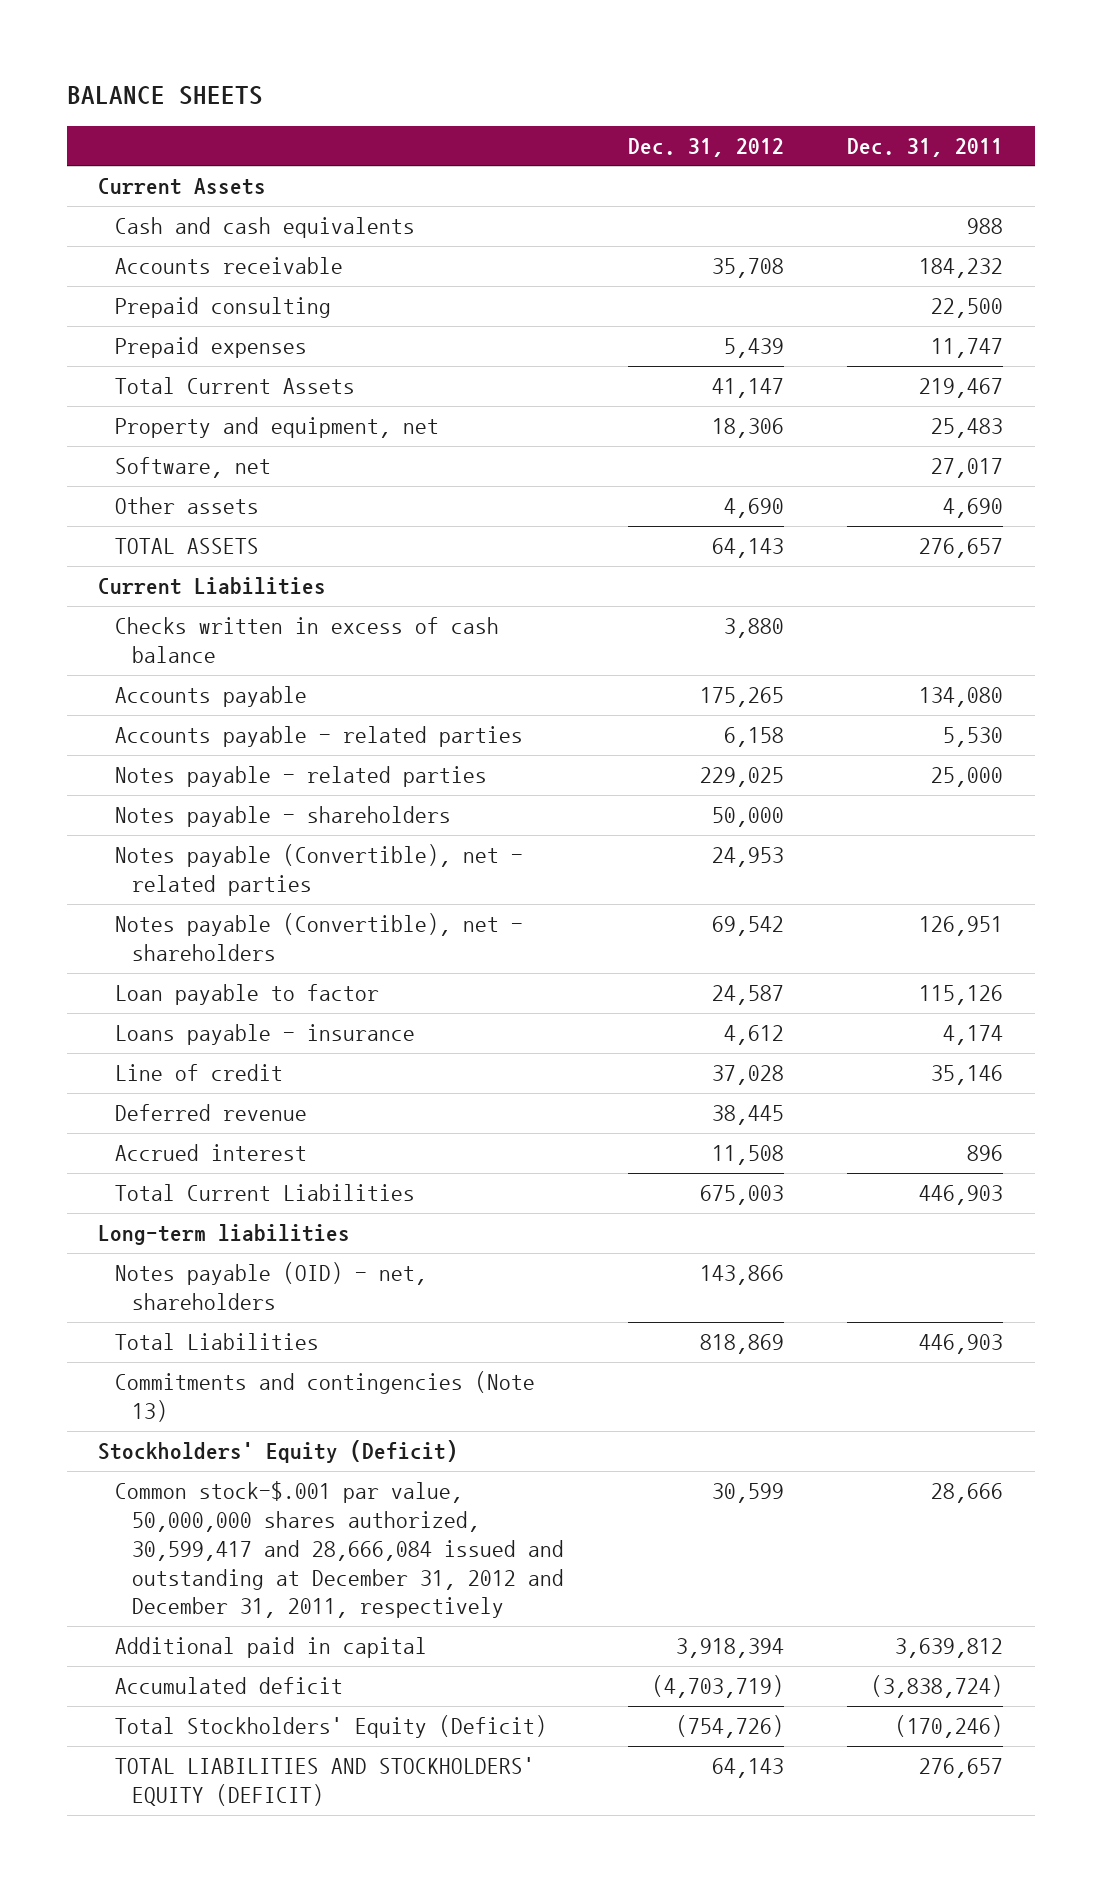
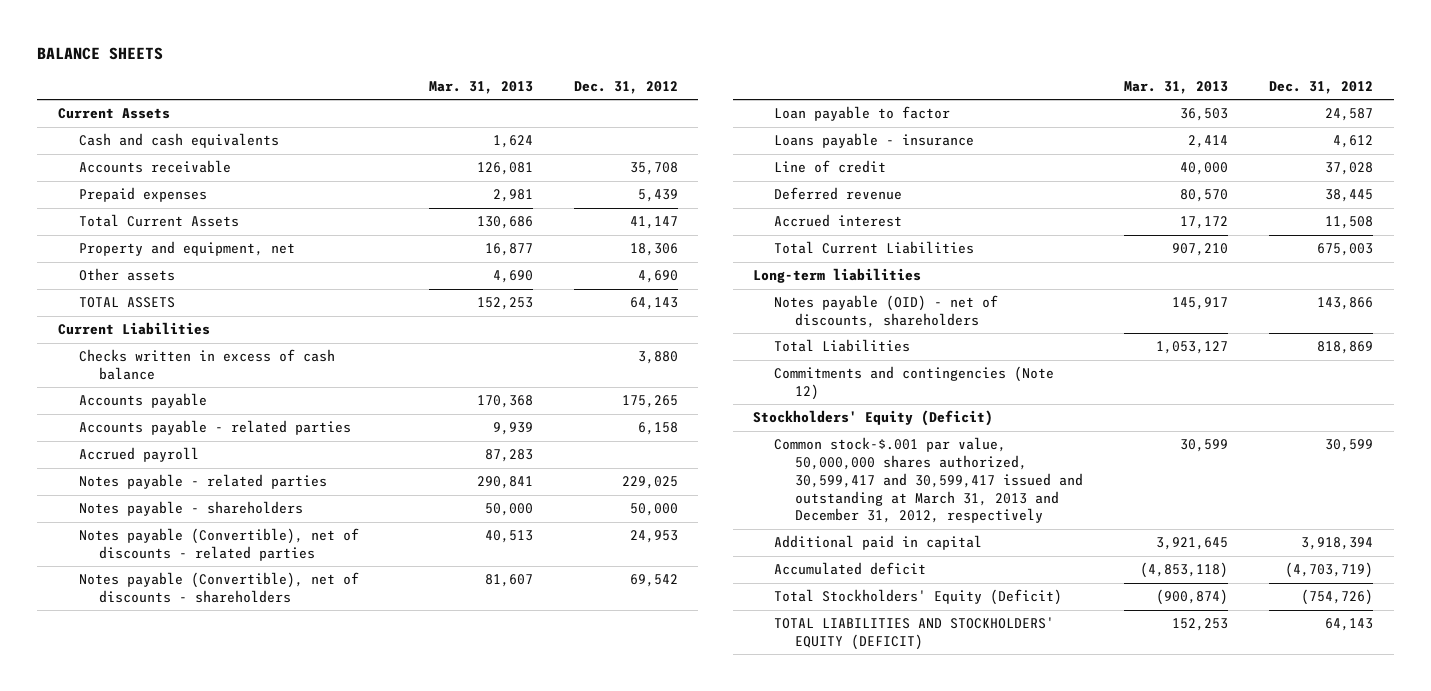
[847,137,1004,157] Dec. 31, 2011 -> none
none -> [428,80,533,94] Mar. 31, 2013
[115,297,332,319] Prepaid consulting -> none
[115,457,272,479] Software, net -> none
none -> [78,447,199,463] Accrued payroll
[115,844,524,897] Notes payable (Convertible), net - related parties -> [78,528,359,561] Notes payable (Convertible), net of discounts - related parties
[115,913,524,962] Notes payable (Convertible), net - shareholders -> [78,572,359,603] Notes payable (Convertible), net of discounts - shareholders
[115,1262,428,1311] Notes payable (OID) - net, shareholders -> [774,295,999,328] Notes payable (OID) - net of discounts, shareholders
[115,1371,536,1423] Commitments and contingencies (Note 13) -> [774,366,1055,400] Commitments and contingencies (Note 12)
[115,1481,565,1619] Common stock-$.001 par value, 50,000,000 shares authorized, 30,599,417 and 28,666,084 issued and outstanding at December 31, 2012 and December 31, 2011, respectively -> [774,437,1083,524] Common stock-$.001 par value, 50,000,000 shares authorized, 30,599,417 and 30,599,417 issued and outstanding at March 31, 2013 and December 31, 2012, respectively

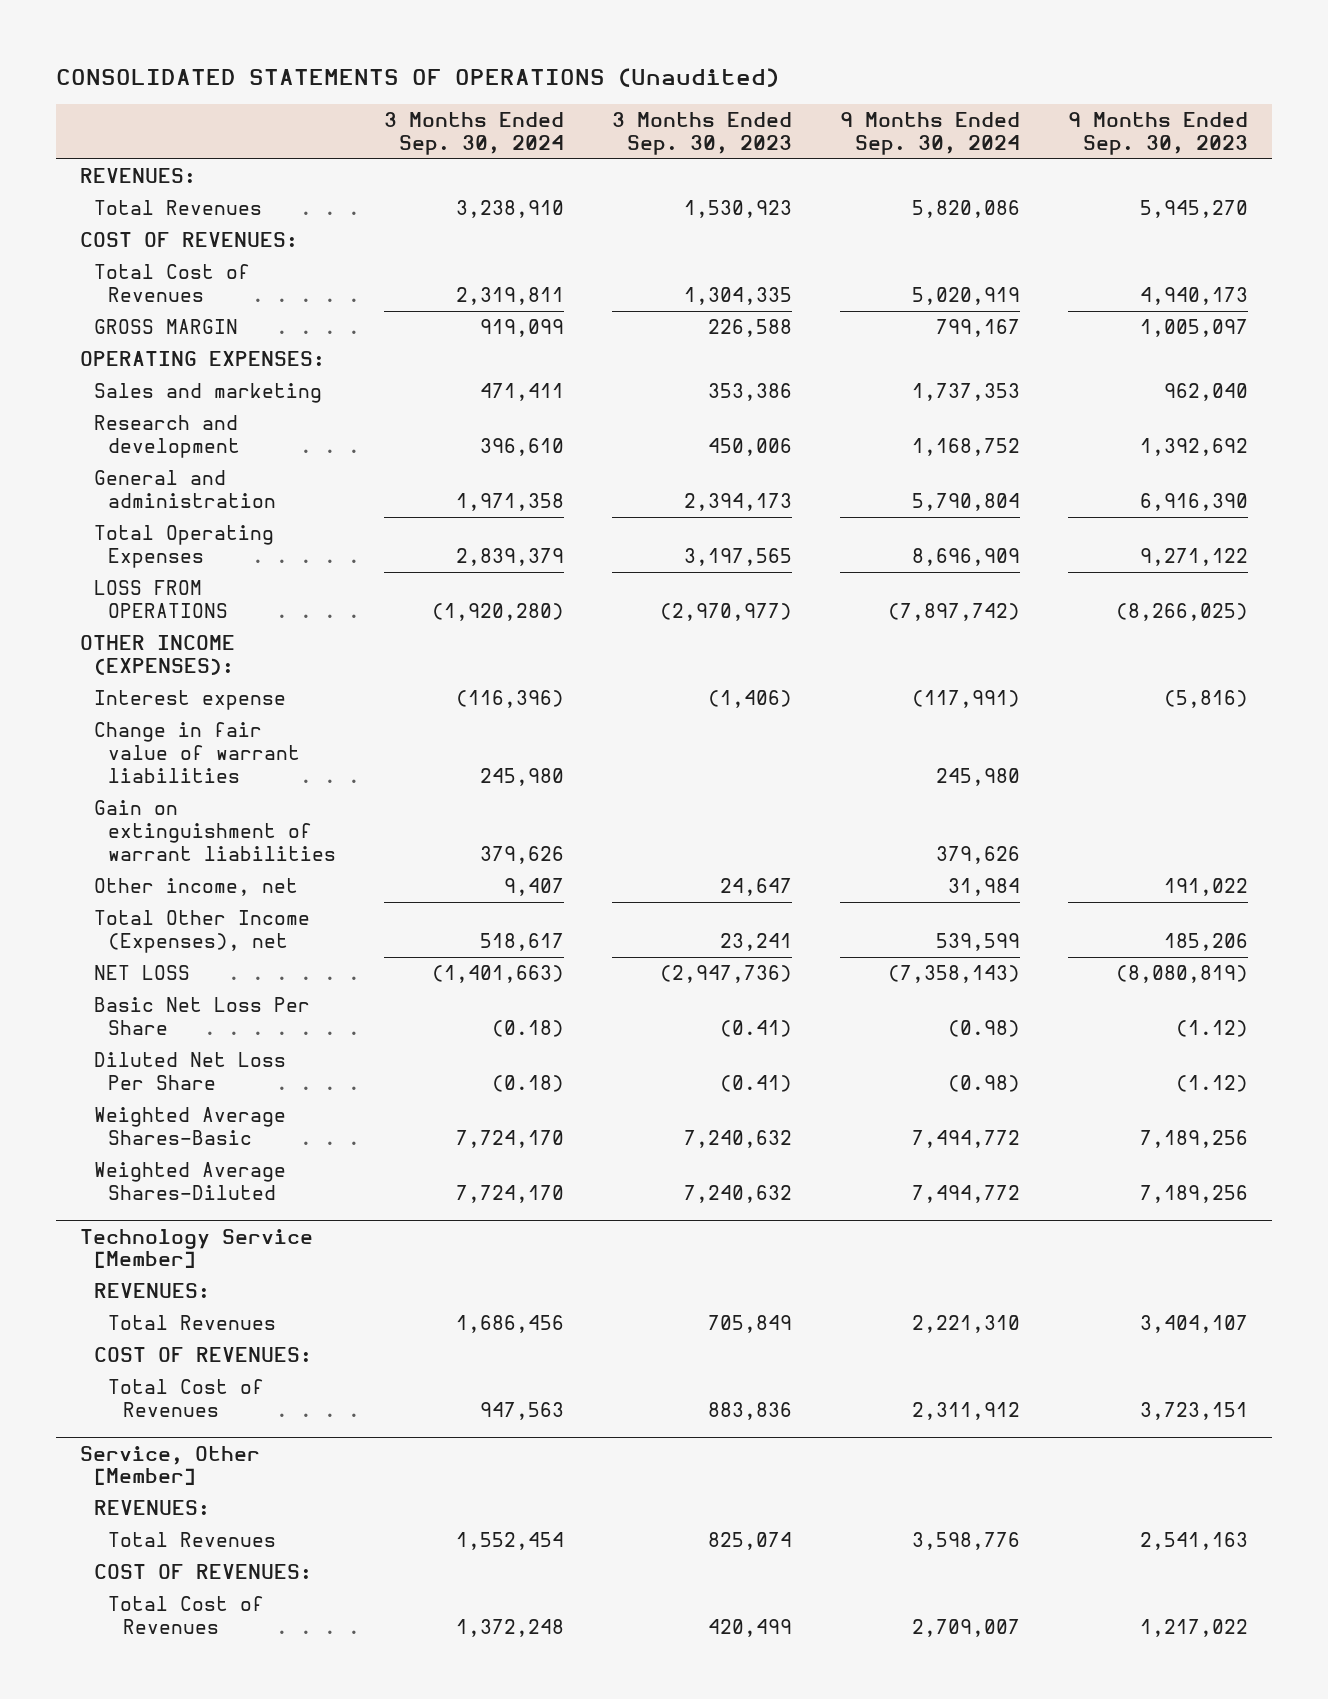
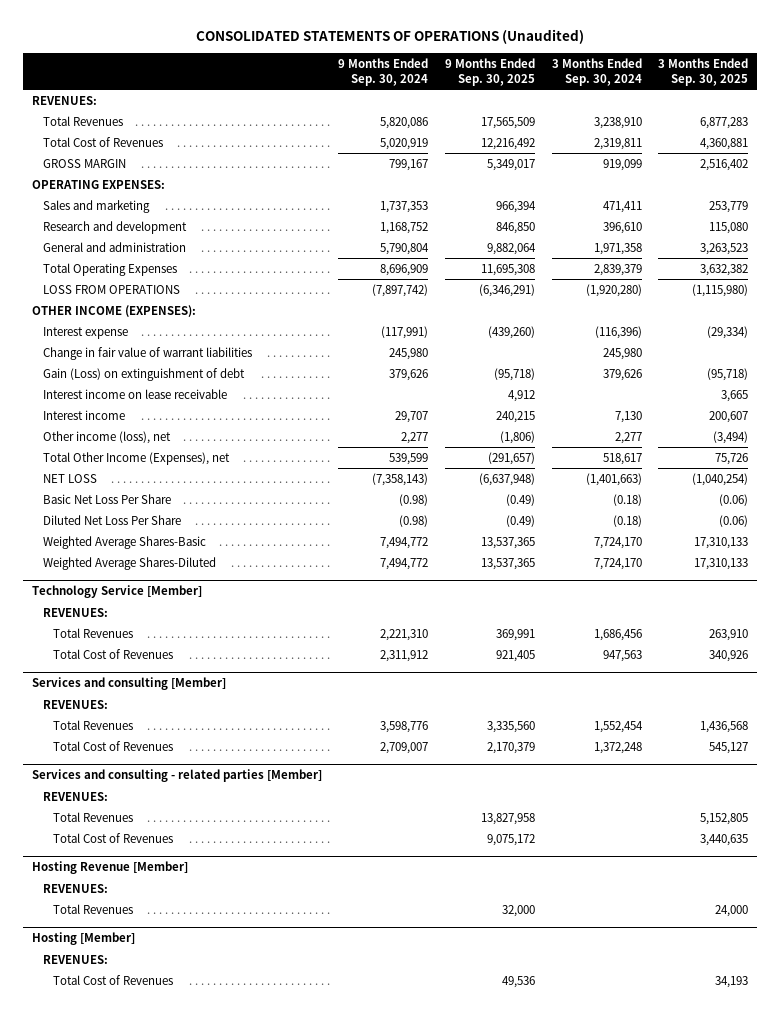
[612,111,793,155] 3 Months Ended Sep. 30, 2023 -> none
[1068,111,1249,155] 9 Months Ended Sep. 30, 2023 -> none
none -> [445,58,536,86] 9 Months Ended Sep. 30, 2025
none -> [658,58,749,86] 3 Months Ended Sep. 30, 2025
[79,232,298,248] COST OF REVENUES: -> none
[93,800,337,861] Gain on extinguishment of warrant liabilities -> [42,367,245,381] Gain (Loss) on extinguishment of debt
none -> [42,388,227,399] Interest income on lease receivable
none -> [42,409,125,420] Interest income
[93,878,298,897] Other income, net -> [42,430,171,444] Other income (loss), net
[504,878,565,897] 9,407 -> [614,431,642,444] 2,277
[948,878,1021,897] 31,984 -> [401,431,429,444] 2,277
[93,1347,312,1363] COST OF REVENUES: -> none
[79,1445,260,1486] Service, Other [Member] -> none
none -> [31,677,226,691] Services and consulting [Member]
[93,1564,312,1580] COST OF REVENUES: -> none
none -> [31,769,322,783] Services and consulting - related parties [Member]
none -> [42,791,108,801] REVENUES:
none -> [53,811,134,822] Total Revenues
none -> [53,832,174,843] Total Cost of Revenues
none -> [31,861,188,875] Hosting Revenue [Member]
none -> [42,883,108,893] REVENUES:
none -> [53,903,134,914] Total Revenues
none -> [31,932,135,946] Hosting [Member]
none -> [42,954,108,964] REVENUES:
none -> [53,974,174,985] Total Cost of Revenues

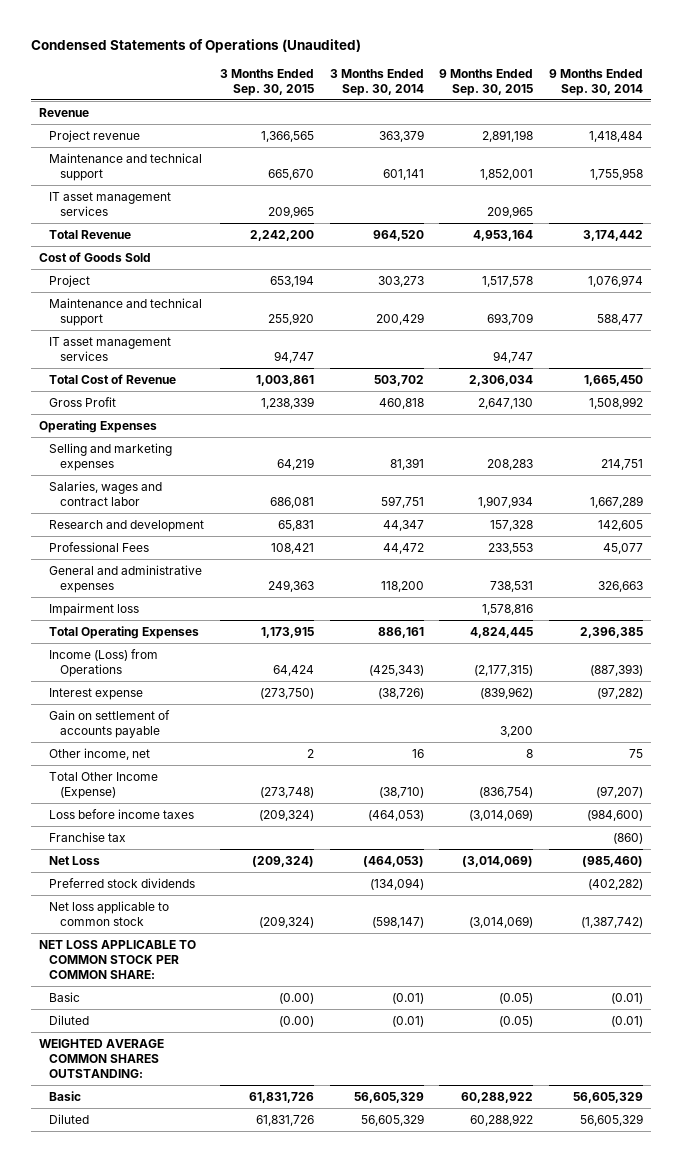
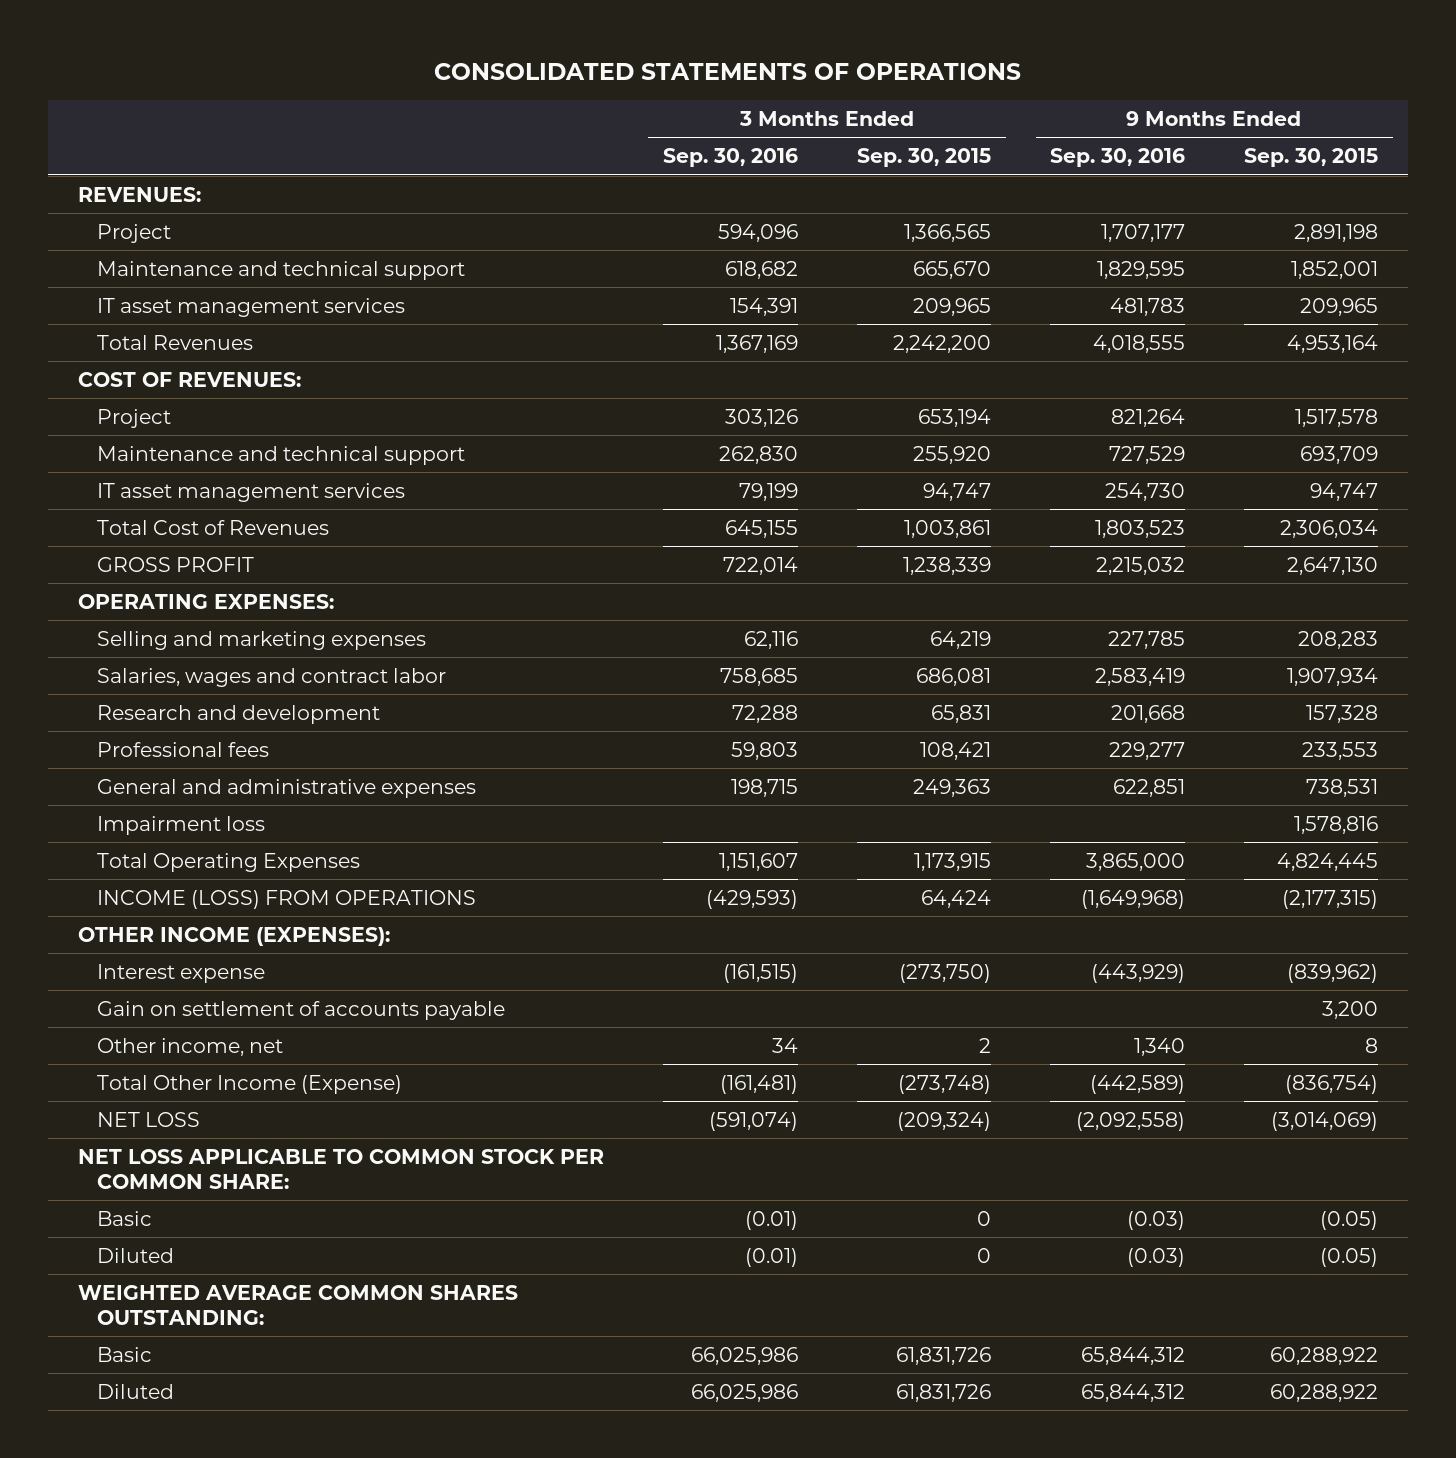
[31,38,362,53] Condensed Statements of Operations (Unaudited) -> [434,62,1022,80] CONSOLIDATED STATEMENTS OF OPERATIONS
[329,68,424,96] 3 Months Ended Sep. 30, 2014 -> none
[548,68,643,96] 9 Months Ended Sep. 30, 2014 -> none
none -> [663,148,799,168] Sep. 30, 2016
none -> [1050,148,1186,168] Sep. 30, 2016
[39,108,90,118] Revenue -> [78,186,202,202] REVENUES:
[49,130,141,143] Project revenue -> [97,223,172,243] Project
[49,230,132,240] Total Revenue -> [97,334,254,350] Total Revenues
[39,252,152,263] Cost of Goods Sold -> [78,371,302,387] COST OF REVENUES:
[49,374,177,385] Total Cost of Revenue -> [97,519,330,535] Total Cost of Revenues
[49,397,117,408] Gross Profit -> [97,556,255,572] GROSS PROFIT
[39,420,158,434] Operating Expenses -> [78,593,335,609] OPERATING EXPENSES:
[49,542,150,553] Professional Fees -> [97,741,270,757] Professional fees
[49,649,159,677] Income (Loss) from Operations -> [97,889,477,909] INCOME (LOSS) FROM OPERATIONS
none -> [78,926,391,946] OTHER INCOME (EXPENSES):
[49,809,195,820] Loss before income taxes -> none
[49,832,127,843] Franchise tax -> none
[49,878,196,889] Preferred stock dividends -> none
[49,901,170,926] Net loss applicable to common stock -> none
[49,856,101,866] Net Loss -> [97,1111,201,1127] NET LOSS
[279,993,315,1005] (0.00) -> [977,1210,992,1226] 0
[279,1016,315,1028] (0.00) -> [977,1247,992,1263] 0

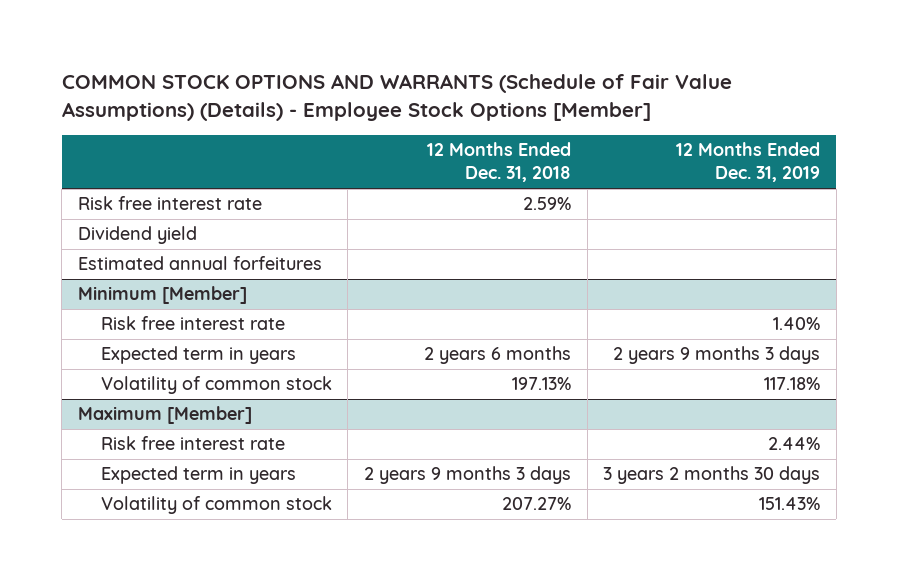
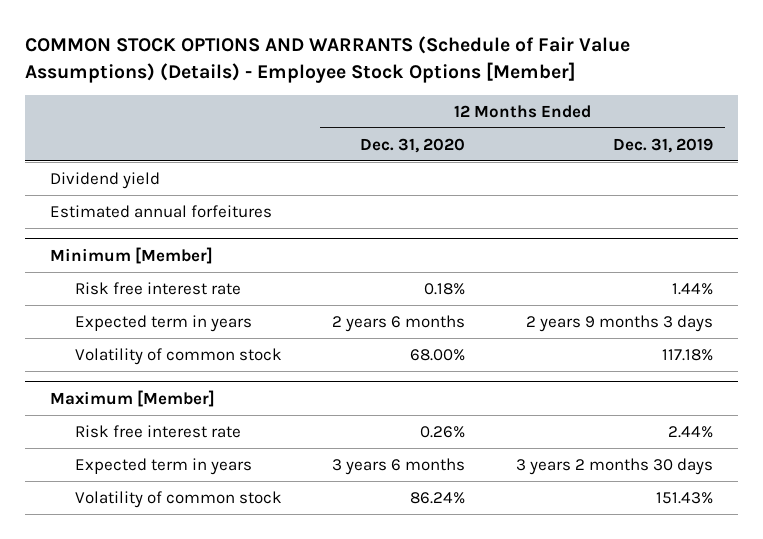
[427,142,572,183] 12 Months Ended Dec. 31, 2018 -> none
none -> [360,137,466,153] Dec. 31, 2020
[77,196,262,211] Risk free interest rate -> none
[773,317,821,331] 1.40% -> [671,282,713,295] 1.44%

